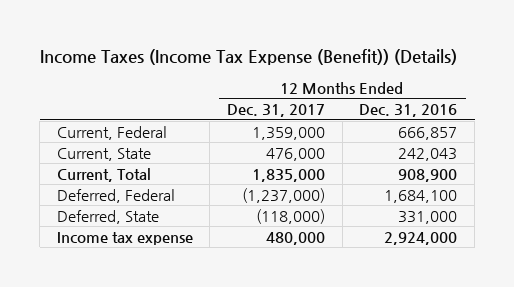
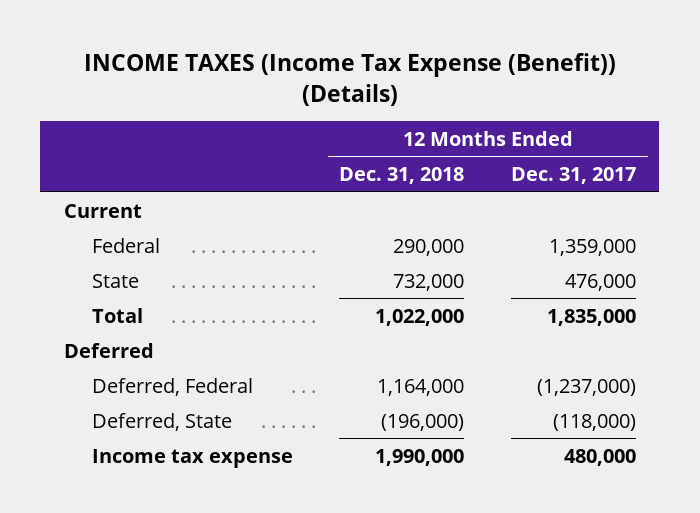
[39,49,457,66] Income Taxes (Income Tax Expense (Benefit)) (Details) -> [83,52,616,106] INCOME TAXES (Income Tax Expense (Benefit)) (Details)
[359,104,458,118] Dec. 31, 2016 -> none
none -> [339,166,465,184] Dec. 31, 2018
none -> [63,203,142,218] Current
[56,125,167,140] Current, Federal -> [91,237,160,253] Federal
[56,147,151,161] Current, State -> [91,273,139,288] State
[56,167,151,182] Current, Total -> [91,307,143,323] Total
none -> [63,342,154,358] Deferred

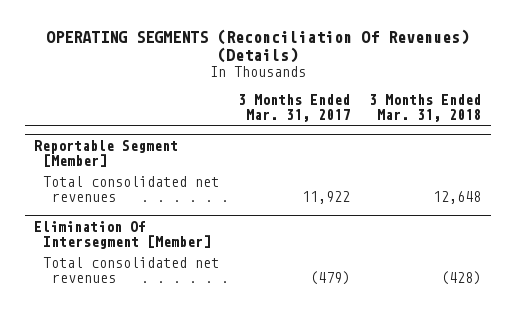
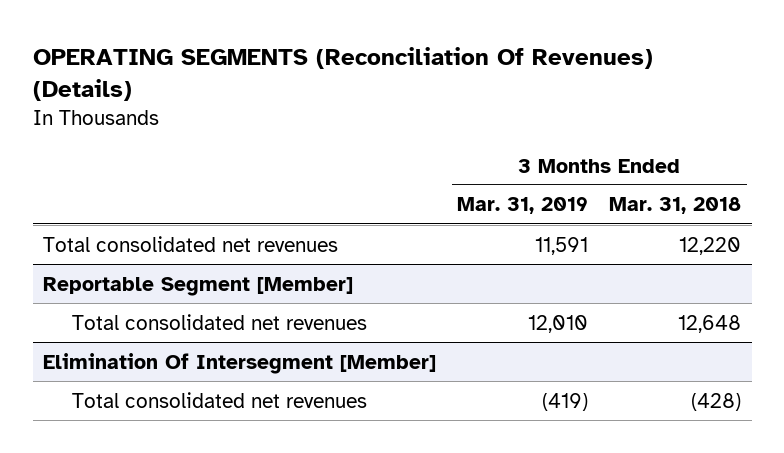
[238,94,351,123] 3 Months Ended Mar. 31, 2017 -> none
none -> [457,197,589,215] Mar. 31, 2019
none -> [43,235,339,252] Total consolidated net revenues

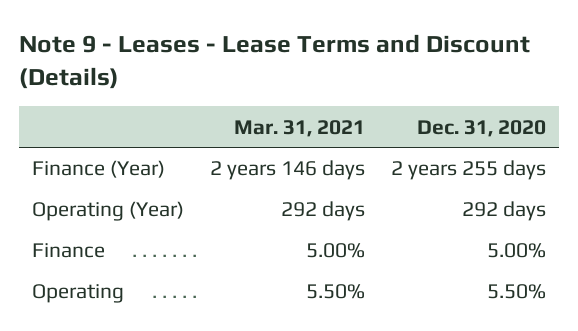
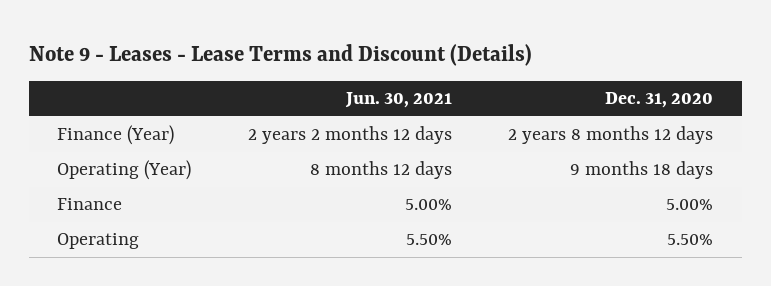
[233,119,365,137] Mar. 31, 2021 -> none
none -> [344,92,452,109] Jun. 30, 2021
[390,160,546,181] 2 years 255 days -> [508,126,714,145] 2 years 8 months 12 days
[461,201,546,222] 292 days -> [570,161,714,180] 9 months 18 days

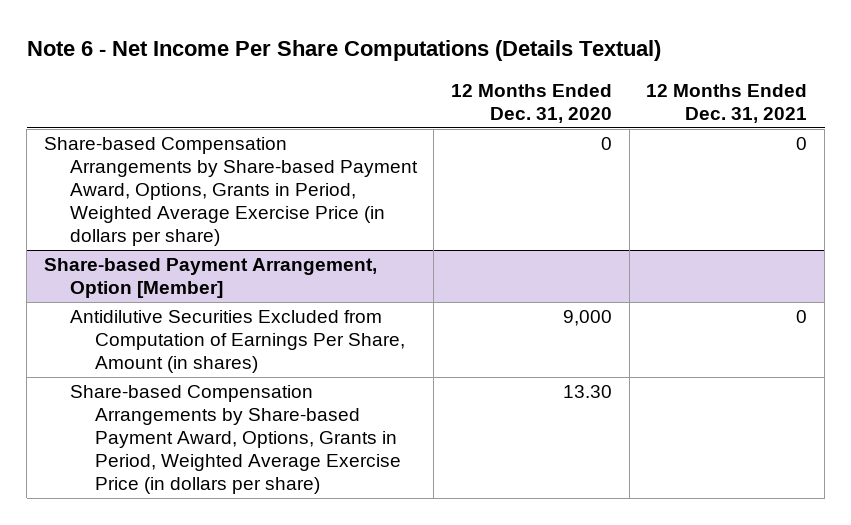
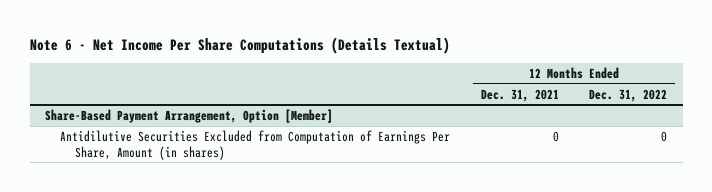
[451,83,613,123] 12 Months Ended Dec. 31, 2020 -> none
none -> [589,88,668,102] Dec. 31, 2022
[43,137,418,246] Share-based Compensation Arrangements by Share-based Payment Award, Options, Grants in Period, Weighted Average Exercise Price (in dollars per share) -> none
[43,258,377,299] Share-based Payment Arrangement, Option [Member] -> [44,108,333,123] Share-Based Payment Arrangement, Option [Member]
[69,385,402,494] Share-based Compensation Arrangements by Share-based Payment Award, Options, Grants in Period, Weighted Average Exercise Price (in dollars per share) -> none

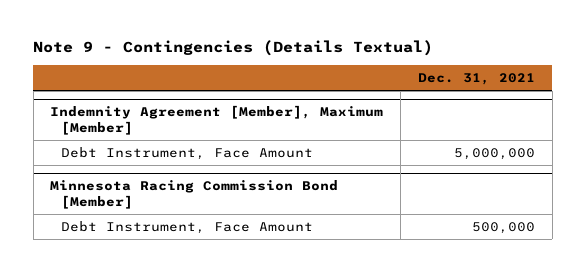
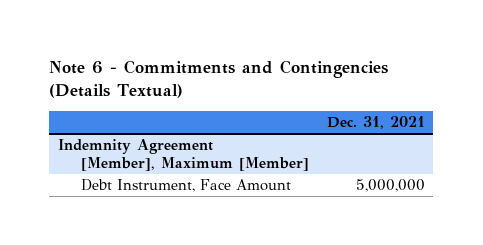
[33,40,434,57] Note 9 - Contingencies (Details Textual) -> [49,59,389,98] Note 6 - Commitments and Contingencies (Details Textual)
[50,179,339,210] Minnesota Racing Commission Bond [Member] -> none
[60,220,313,234] Debt Instrument, Face Amount -> none

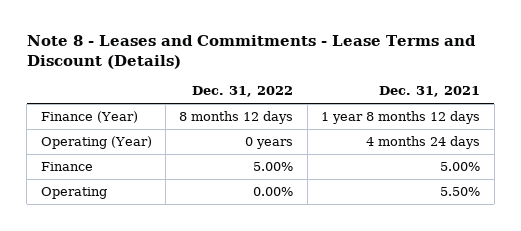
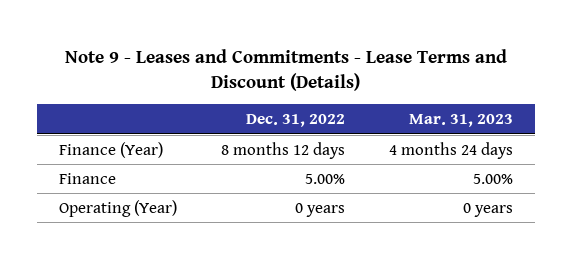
[26,35,476,69] Note 8 - Leases and Commitments - Lease Terms and Discount (Details) -> [65,48,508,91] Note 9 - Leases and Commitments - Lease Terms and Discount (Details)
[379,86,481,98] Dec. 31, 2021 -> none
none -> [409,114,514,128] Mar. 31, 2023
[40,186,107,199] Operating -> none
[40,135,152,149] Operating (Year) -> [59,199,178,217] Operating (Year)

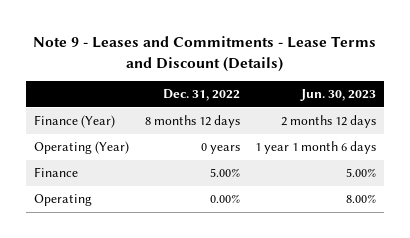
[409,114,514,128] Mar. 31, 2023 -> none
none -> [300,89,377,102] Jun. 30, 2023
[59,172,117,184] Finance -> [33,167,78,178] Finance
none -> [33,194,92,207] Operating

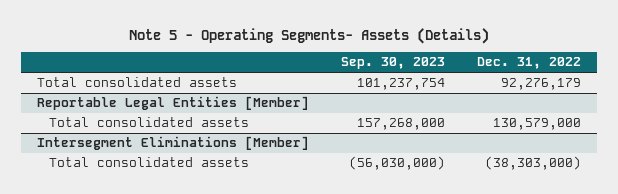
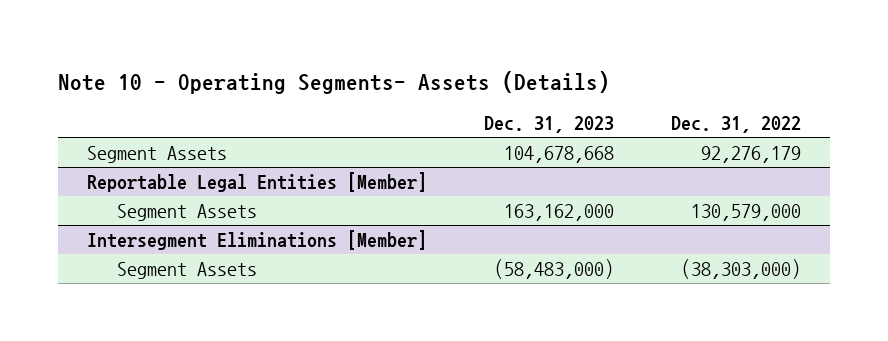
[129,27,490,44] Note 5 - Operating Segments- Assets (Details) -> [57,70,610,94] Note 10 - Operating Segments- Assets (Details)
[341,57,446,70] Sep. 30, 2023 -> none
none -> [483,116,614,134] Dec. 31, 2023
[36,77,237,88] Total consolidated assets -> [86,145,227,163] Segment Assets
[49,117,250,128] Total consolidated assets -> [117,203,258,221] Segment Assets
[49,157,250,168] Total consolidated assets -> [117,261,258,279] Segment Assets

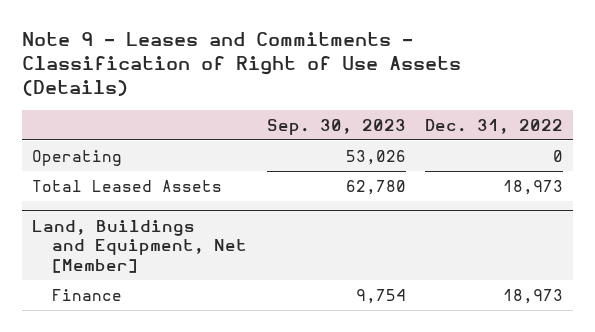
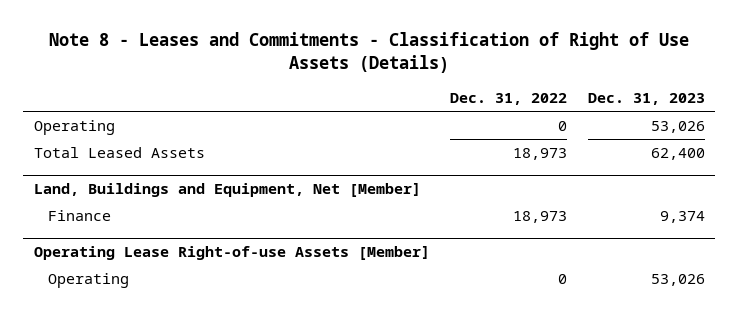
[21,31,461,97] Note 9 - Leases and Commitments - Classification of Right of Use Assets (Details) -> [49,32,690,74] Note 8 - Leases and Commitments - Classification of Right of Use Assets (Details)
[266,118,406,135] Sep. 30, 2023 -> none
none -> [587,93,705,106] Dec. 31, 2023
none -> [33,246,430,261] Operating Lease Right-of-use Assets [Member]
none -> [47,272,129,288] Operating

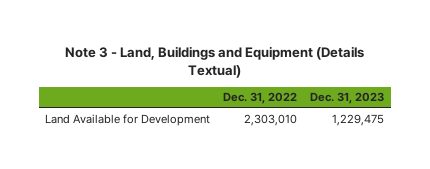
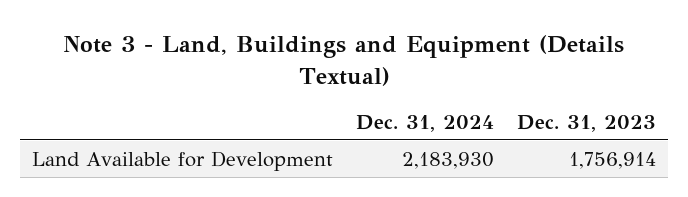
[223,92,298,105] Dec. 31, 2022 -> none
none -> [355,115,494,133] Dec. 31, 2024
[332,114,385,127] 1,229,475 -> [569,151,657,169] 1,756,914

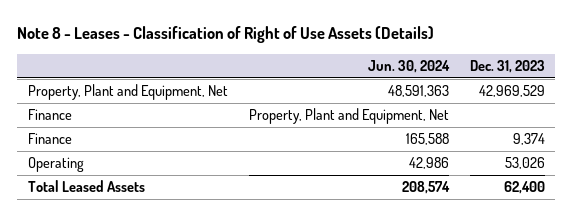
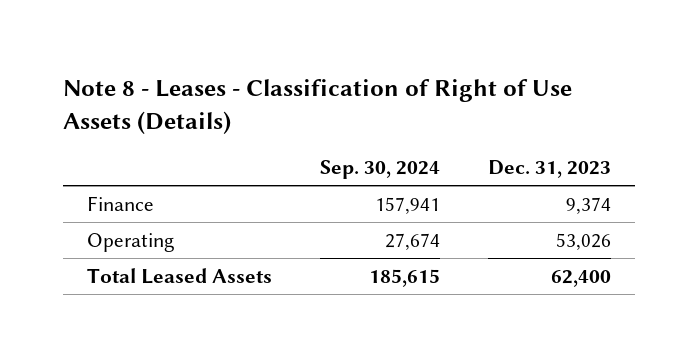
[367,60,450,74] Jun. 30, 2024 -> none
none -> [319,160,440,180] Sep. 30, 2024
[27,84,228,101] Property, Plant and Equipment, Net -> none
[27,109,72,121] Finance -> none

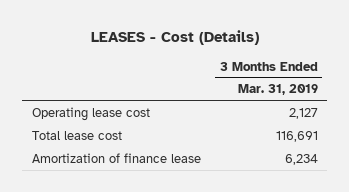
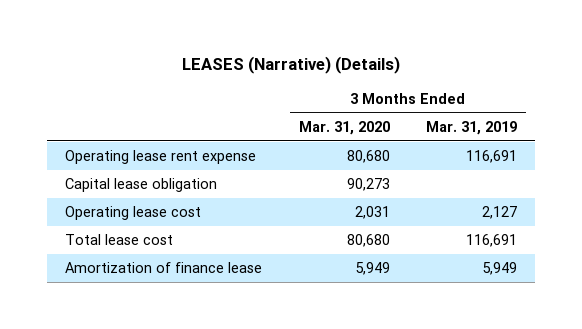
[90,30,259,46] LEASES - Cost (Details) -> [182,55,401,74] LEASES (Narrative) (Details)
none -> [298,120,390,135] Mar. 31, 2020
none -> [65,150,257,165] Operating lease rent expense
none -> [65,178,218,193] Capital lease obligation
[284,153,318,165] 6,234 -> [482,262,518,276] 5,949

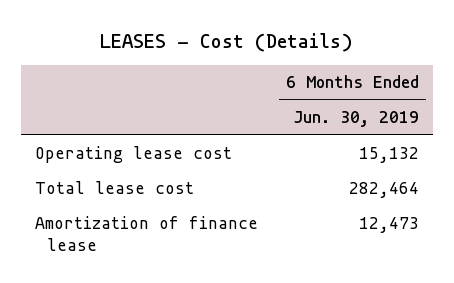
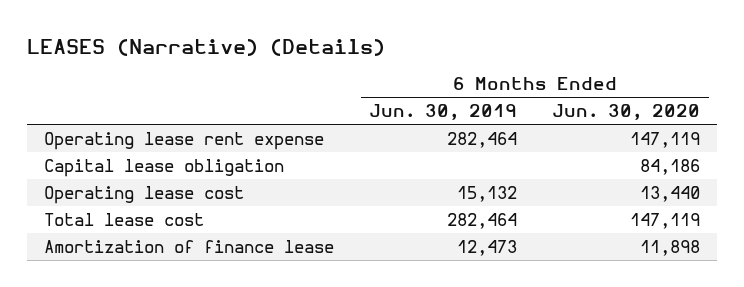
[100,32,354,52] LEASES - Cost (Details) -> [27,38,386,56] LEASES (Narrative) (Details)
none -> [551,104,700,121] Jun. 30, 2020
none -> [44,131,325,150] Operating lease rent expense
none -> [44,158,285,177] Capital lease obligation

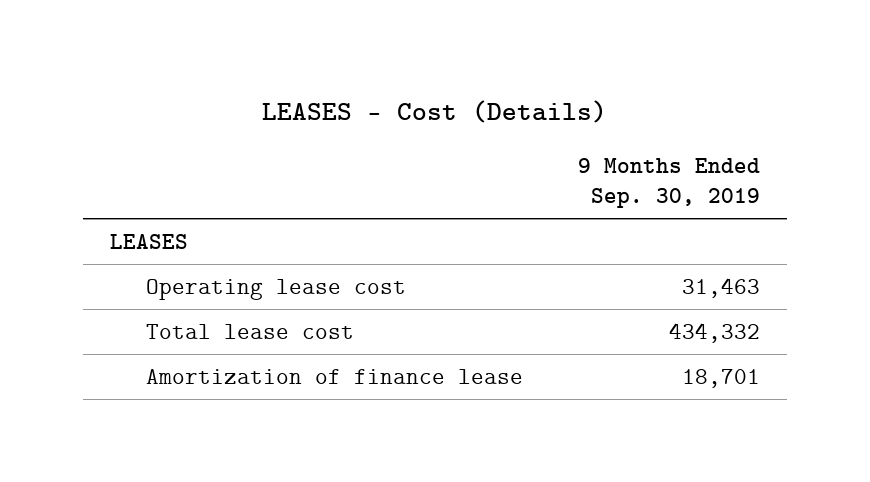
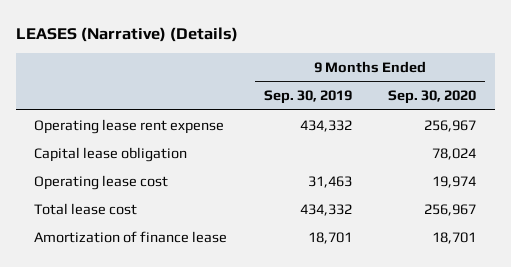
[261,99,607,123] LEASES - Cost (Details) -> [16,26,239,42] LEASES (Narrative) (Details)
none -> [388,90,477,105] Sep. 30, 2020
[109,233,188,249] LEASES -> none
none -> [34,118,225,134] Operating lease rent expense
none -> [34,146,188,162] Capital lease obligation

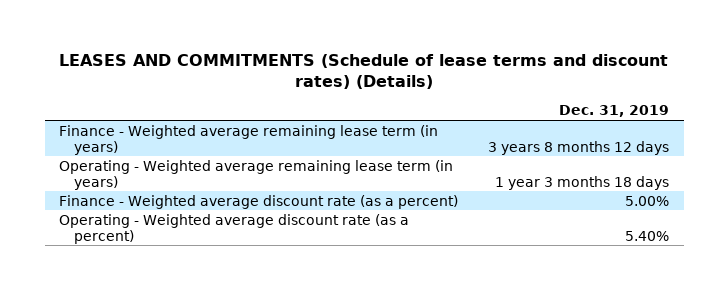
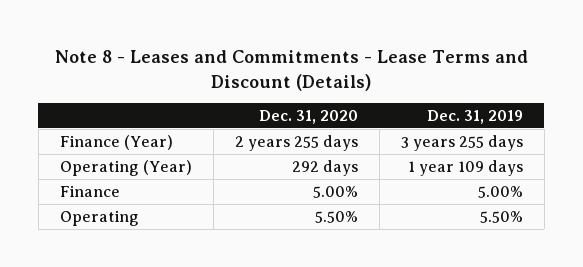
[59,53,669,90] LEASES AND COMMITMENTS (Schedule of lease terms and discount rates) (Details) -> [55,49,529,91] Note 8 - Leases and Commitments - Lease Terms and Discount (Details)
none -> [258,110,358,125] Dec. 31, 2020
[59,213,410,244] Operating - Weighted average discount rate (as a percent) -> none
[59,124,439,155] Finance - Weighted average remaining lease term (in years) -> [59,134,173,150] Finance (Year)
[487,140,669,155] 3 years 8 months 12 days -> [400,134,523,151] 3 years 255 days
[59,159,454,190] Operating - Weighted average remaining lease term (in years) -> [59,159,192,176] Operating (Year)
[494,175,669,190] 1 year 3 months 18 days -> [407,159,523,176] 1 year 109 days
[59,194,459,209] Finance - Weighted average discount rate (as a percent) -> [59,184,120,197] Finance
none -> [59,209,139,226] Operating

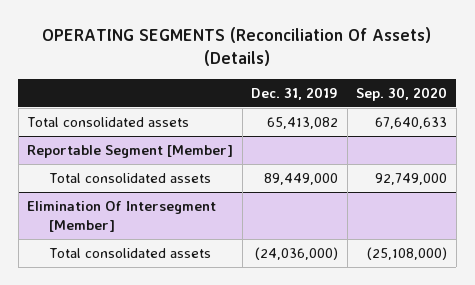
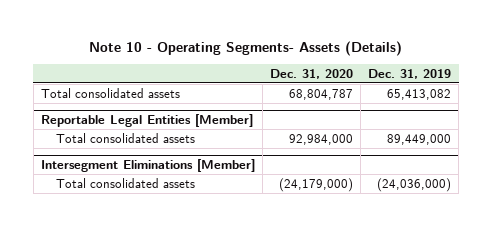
[42,27,432,66] OPERATING SEGMENTS (Reconciliation Of Assets) (Details) -> [88,41,402,57] Note 10 - Operating Segments- Assets (Details)
[356,86,448,101] Sep. 30, 2020 -> none
none -> [269,68,353,79] Dec. 31, 2020
[27,145,234,159] Reportable Segment [Member] -> none
none -> [40,114,253,128] Reportable Legal Entities [Member]
[27,201,217,233] Elimination Of Intersegment [Member] -> [40,159,255,173] Intersegment Eliminations [Member]

